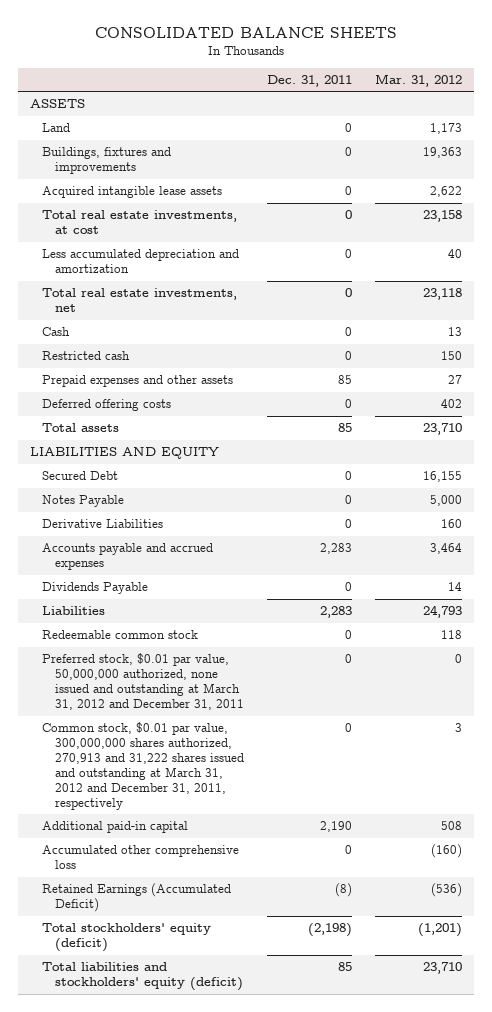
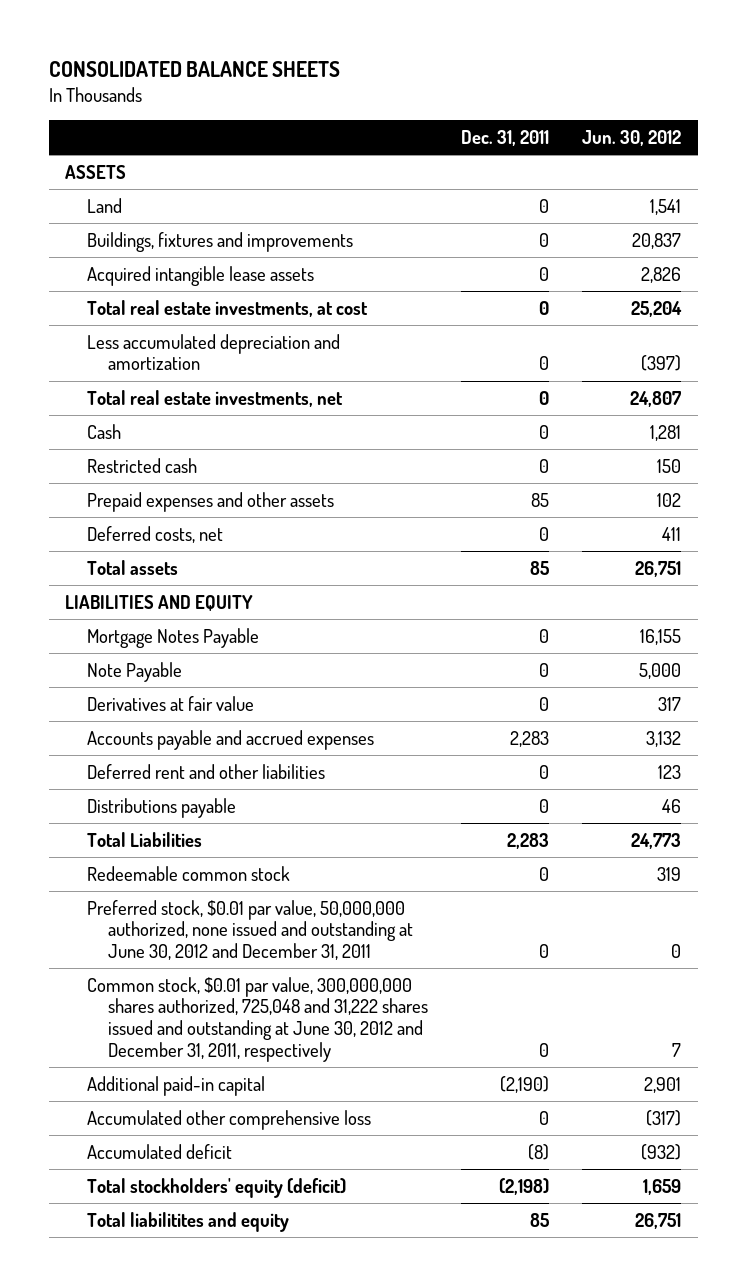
[374,73,462,87] Mar. 31, 2012 -> none
none -> [582,129,682,146] Jun. 30, 2012
[42,399,172,412] Deferred offering costs -> [86,525,223,543] Deferred costs, net
[42,471,119,481] Secured Debt -> [86,627,259,648] Mortgage Notes Payable
[42,495,125,508] Notes Payable -> [86,661,182,682] Note Payable
[42,519,164,529] Derivative Liabilities -> [86,695,254,711] Derivatives at fair value
none -> [86,763,325,779] Deferred rent and other liabilities
[42,582,149,595] Dividends Payable -> [86,797,236,818] Distributions payable
[42,606,106,616] Liabilities -> [86,831,202,847] Total Liabilities
[42,653,244,711] Preferred stock, $0.01 par value, 50,000,000 authorized, none issued and outstanding at March 31, 2012 and December 31, 2011 -> [86,899,414,961] Preferred stock, $0.01 par value, 50,000,000 authorized, none issued and outstanding at June 30, 2012 and December 31, 2011
[42,722,244,811] Common stock, $0.01 par value, 300,000,000 shares authorized, 270,913 and 31,222 shares issued and outstanding at March 31, 2012 and December 31, 2011, respectively -> [86,976,429,1062] Common stock, $0.01 par value, 300,000,000 shares authorized, 725,048 and 31,222 shares issued and outstanding at June 30, 2012 and December 31, 2011, respectively
[319,821,352,833] 2,190 -> [500,1075,550,1093] (2,190)
[42,883,232,913] Retained Earnings (Accumulated Deficit) -> [86,1143,232,1159] Accumulated deficit
[42,962,243,992] Total liabilities and stockholders' equity (deficit) -> [86,1211,289,1232] Total liabilitites and equity

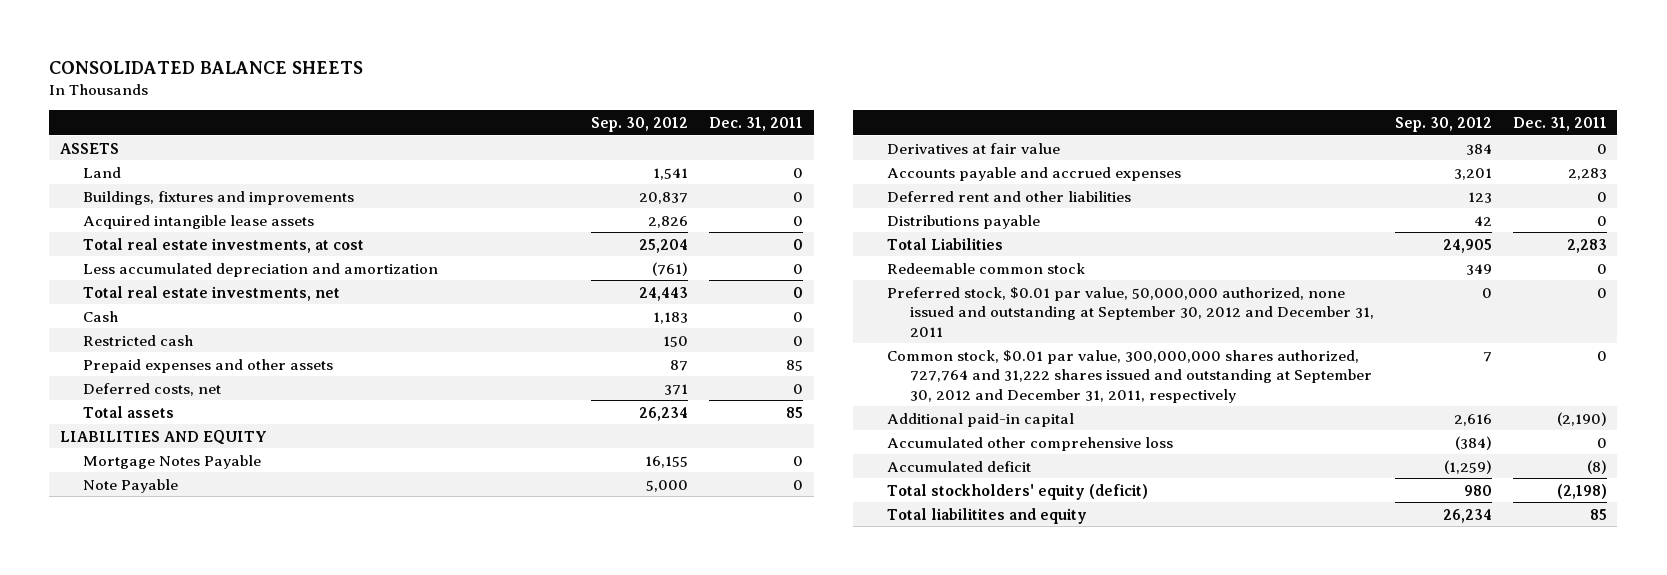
[582,129,682,146] Jun. 30, 2012 -> none
none -> [591,117,689,133] Sep. 30, 2012
[86,899,414,961] Preferred stock, $0.01 par value, 50,000,000 authorized, none issued and outstanding at June 30, 2012 and December 31, 2011 -> [886,286,1374,337] Preferred stock, $0.01 par value, 50,000,000 authorized, none issued and outstanding at September 30, 2012 and December 31, 2011
[86,976,429,1062] Common stock, $0.01 par value, 300,000,000 shares authorized, 725,048 and 31,222 shares issued and outstanding at June 30, 2012 and December 31, 2011, respectively -> [886,349,1372,403] Common stock, $0.01 par value, 300,000,000 shares authorized, 727,764 and 31,222 shares issued and outstanding at September 30, 2012 and December 31, 2011, respectively

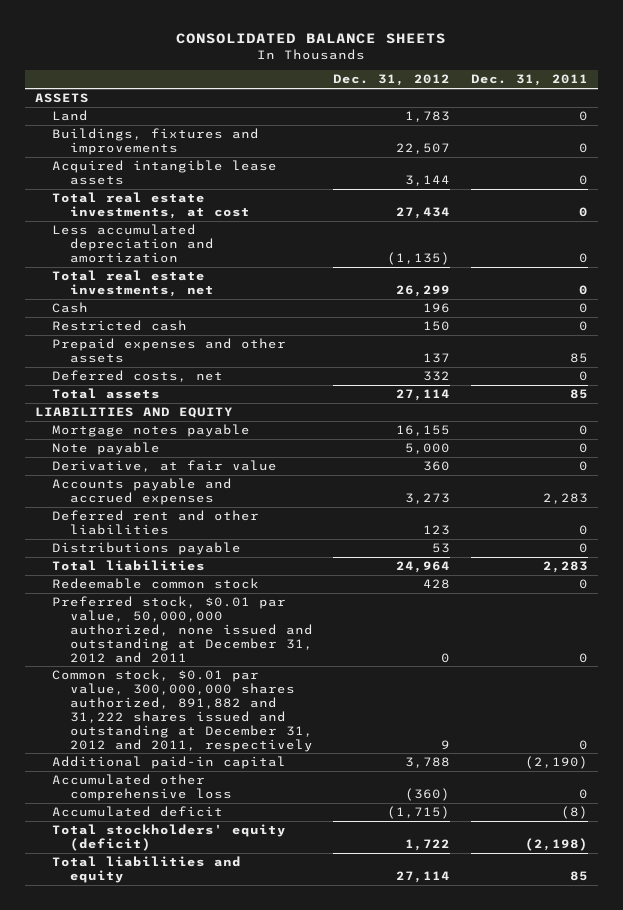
[591,117,689,133] Sep. 30, 2012 -> none
none -> [333,74,451,87] Dec. 31, 2012
[82,454,261,469] Mortgage Notes Payable -> [52,423,251,437] Mortgage notes payable
[82,478,178,493] Note Payable -> [52,441,161,455] Note payable
[886,142,1060,154] Derivatives at fair value -> [52,459,278,472] Derivative, at fair value
[886,237,1003,250] Total Liabilities -> [52,559,206,571] Total liabilities
[886,286,1374,337] Preferred stock, $0.01 par value, 50,000,000 authorized, none issued and outstanding at September 30, 2012 and December 31, 2011 -> [52,595,313,663] Preferred stock, $0.01 par value, 50,000,000 authorized, none issued and outstanding at December 31, 2012 and 2011
[886,349,1372,403] Common stock, $0.01 par value, 300,000,000 shares authorized, 727,764 and 31,222 shares issued and outstanding at September 30, 2012 and December 31, 2011, respectively -> [52,668,313,752] Common stock, $0.01 par value, 300,000,000 shares authorized, 891,882 and 31,222 shares issued and outstanding at December 31, 2012 and 2011, respectively
[886,507,1087,524] Total liabilitites and equity -> [52,855,242,883] Total liabilities and equity

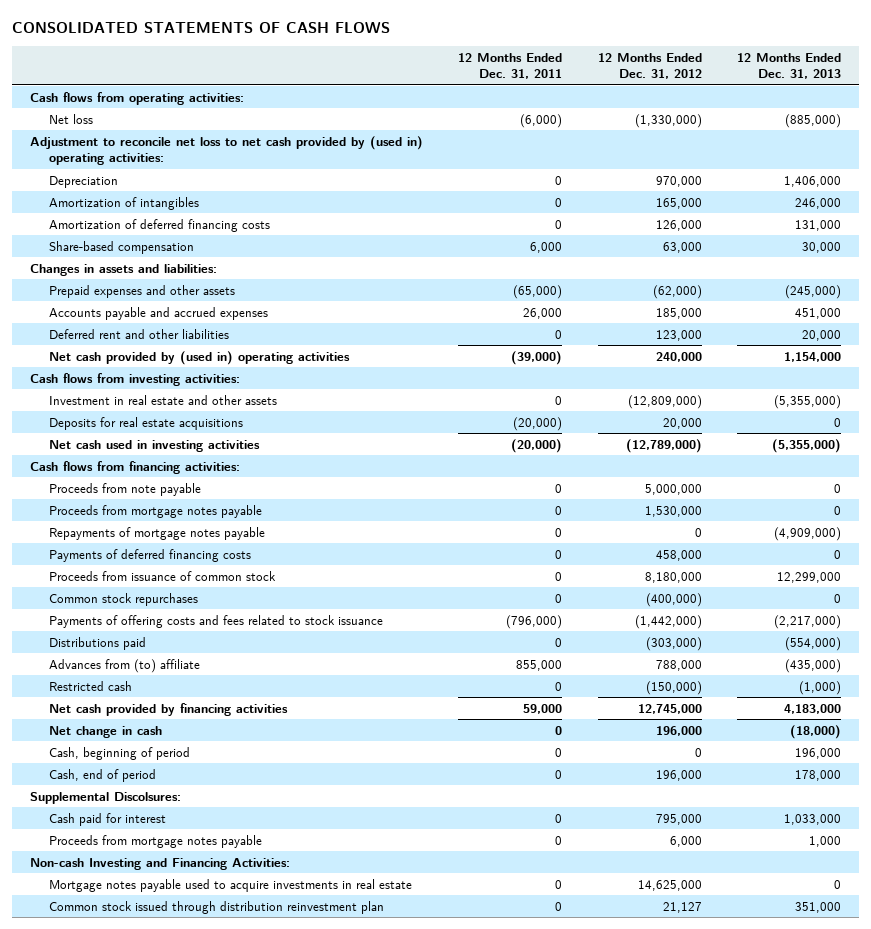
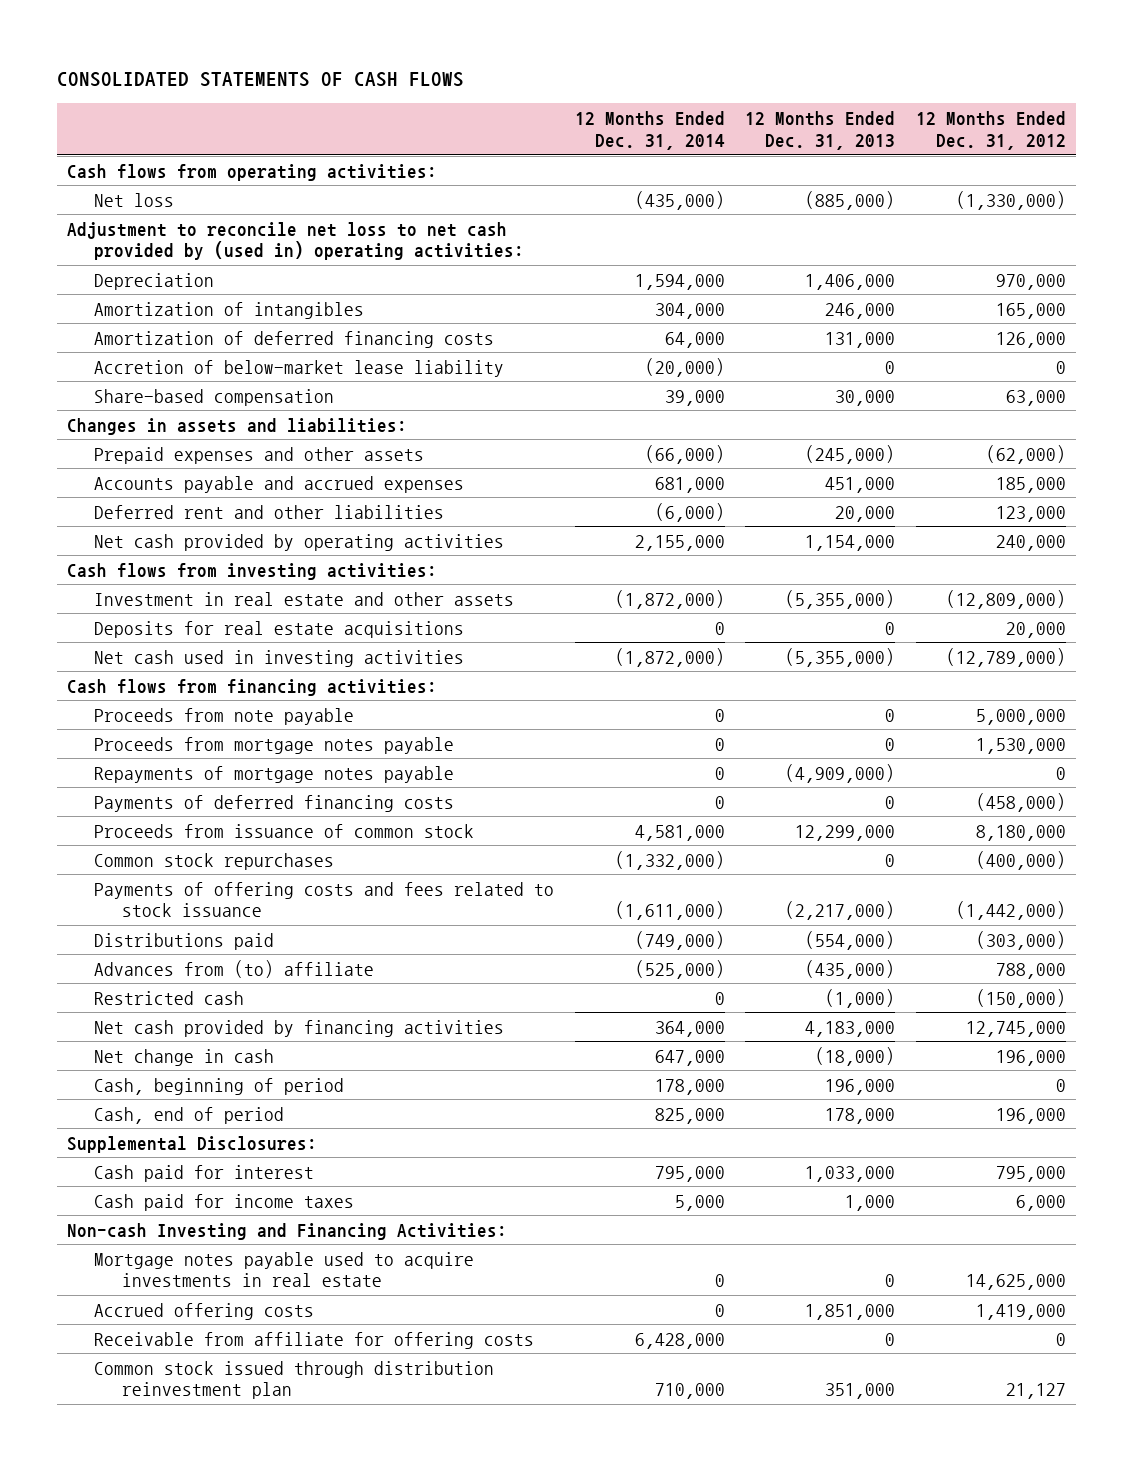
[458,52,563,80] 12 Months Ended Dec. 31, 2011 -> none
none -> [574,110,725,150] 12 Months Ended Dec. 31, 2014
none -> [94,359,505,377] Accretion of below-market lease liability
[49,350,351,365] Net cash provided by (used in) operating activities -> [94,533,505,551] Net cash provided by operating activities
[655,549,702,561] 458,000 -> [975,792,1066,812] (458,000)
[29,791,181,804] Supplemental Discolsures: -> [66,1135,317,1153] Supplemental Disclosures:
[49,834,263,848] Proceeds from mortgage notes payable -> [94,1193,355,1211] Cash paid for income taxes
none -> [94,1302,315,1320] Accrued offering costs
none -> [94,1331,535,1349] Receivable from affiliate for offering costs

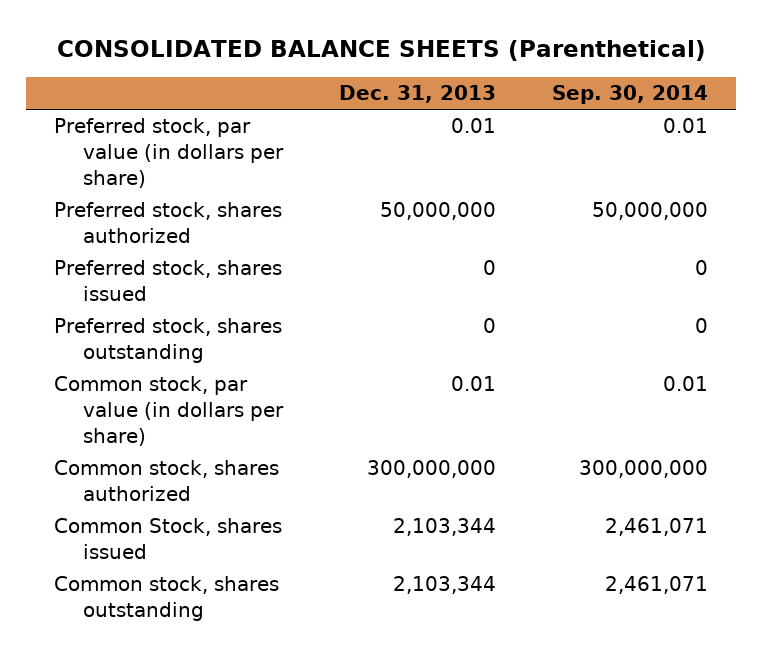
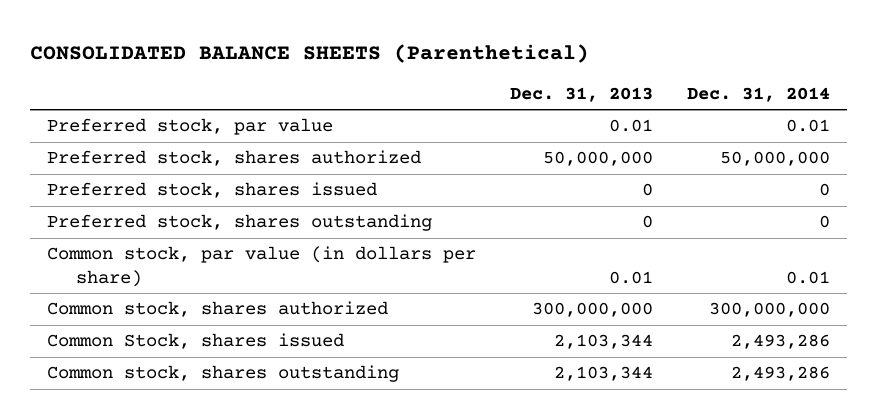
[552,85,709,105] Sep. 30, 2014 -> none
none -> [687,86,831,102] Dec. 31, 2014
[54,118,285,188] Preferred stock, par value (in dollars per share) -> [46,118,333,136] Preferred stock, par value

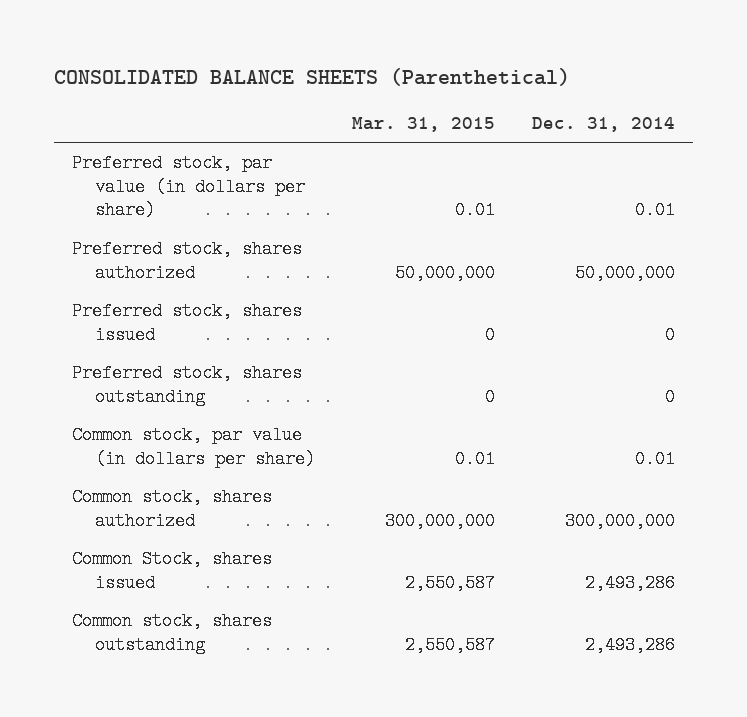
[509,86,653,102] Dec. 31, 2013 -> none
none -> [351,116,495,132] Mar. 31, 2015
[46,118,333,136] Preferred stock, par value -> [71,154,306,220] Preferred stock, par value (in dollars per share)

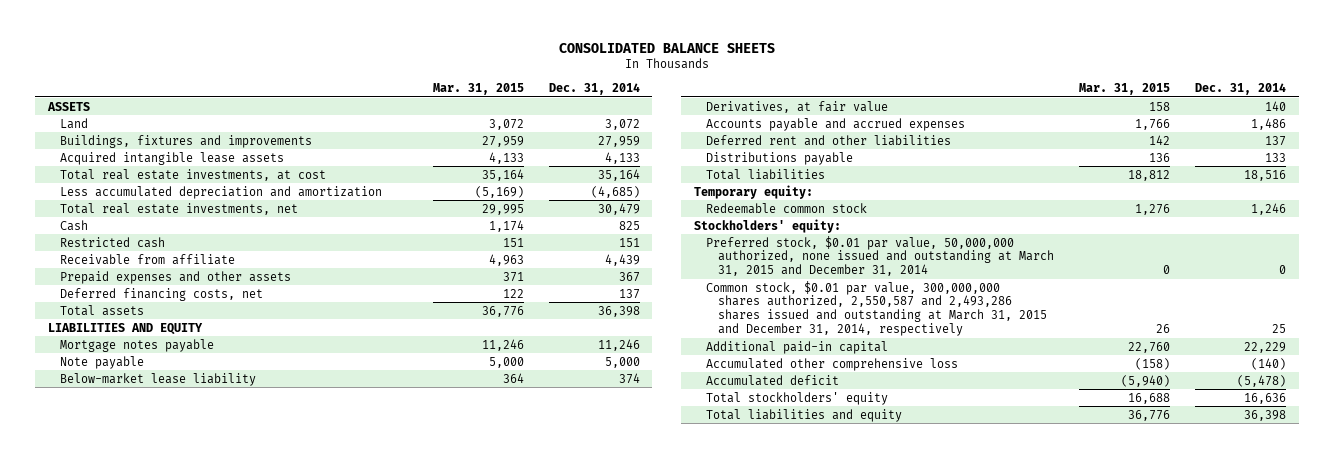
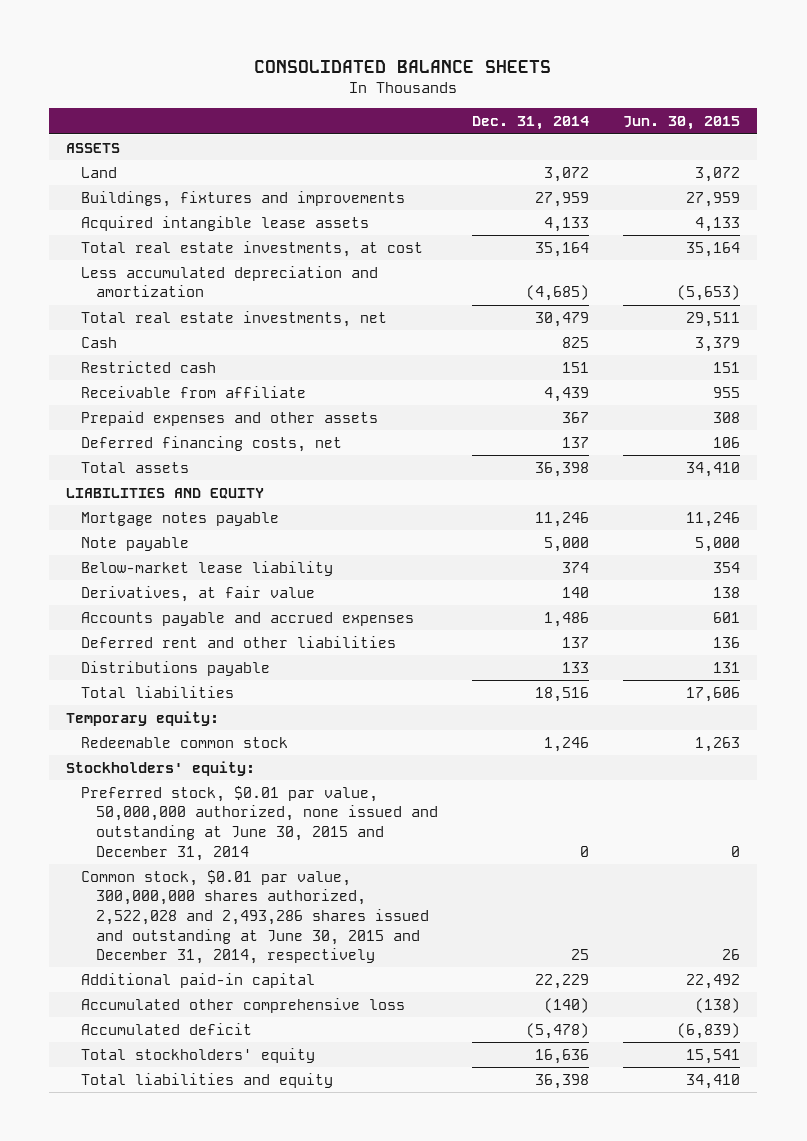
[433,83,525,96] Mar. 31, 2015 -> none
none -> [623,116,741,131] Jun. 30, 2015
[705,235,1055,277] Preferred stock, $0.01 par value, 50,000,000 authorized, none issued and outstanding at March 31, 2015 and December 31, 2014 -> [81,785,439,861] Preferred stock, $0.01 par value, 50,000,000 authorized, none issued and outstanding at June 30, 2015 and December 31, 2014
[705,280,1048,337] Common stock, $0.01 par value, 300,000,000 shares authorized, 2,550,587 and 2,493,286 shares issued and outstanding at March 31, 2015 and December 31, 2014, respectively -> [81,869,430,965] Common stock, $0.01 par value, 300,000,000 shares authorized, 2,522,028 and 2,493,286 shares issued and outstanding at June 30, 2015 and December 31, 2014, respectively

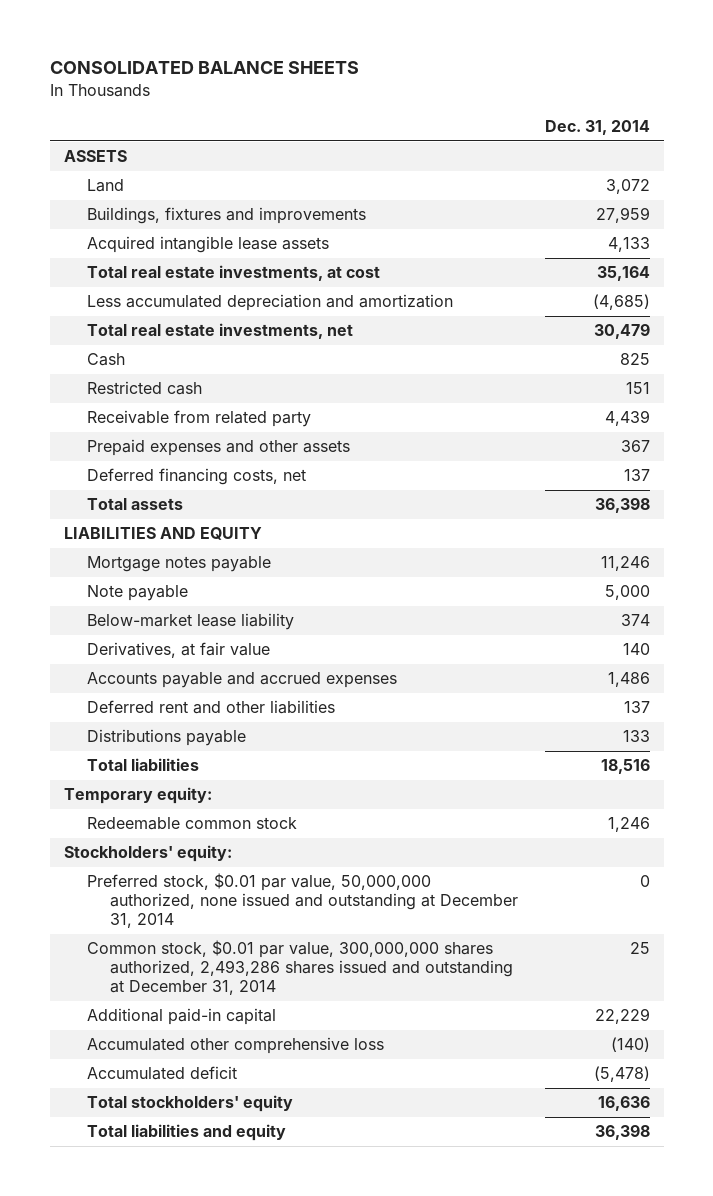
[623,116,741,131] Jun. 30, 2015 -> none
[81,385,307,398] Receivable from affiliate -> [86,410,311,428] Receivable from related party
[81,785,439,861] Preferred stock, $0.01 par value, 50,000,000 authorized, none issued and outstanding at June 30, 2015 and December 31, 2014 -> [86,873,518,929] Preferred stock, $0.01 par value, 50,000,000 authorized, none issued and outstanding at December 31, 2014
[81,869,430,965] Common stock, $0.01 par value, 300,000,000 shares authorized, 2,522,028 and 2,493,286 shares issued and outstanding at June 30, 2015 and December 31, 2014, respectively -> [86,940,513,996] Common stock, $0.01 par value, 300,000,000 shares authorized, 2,493,286 shares issued and outstanding at December 31, 2014

